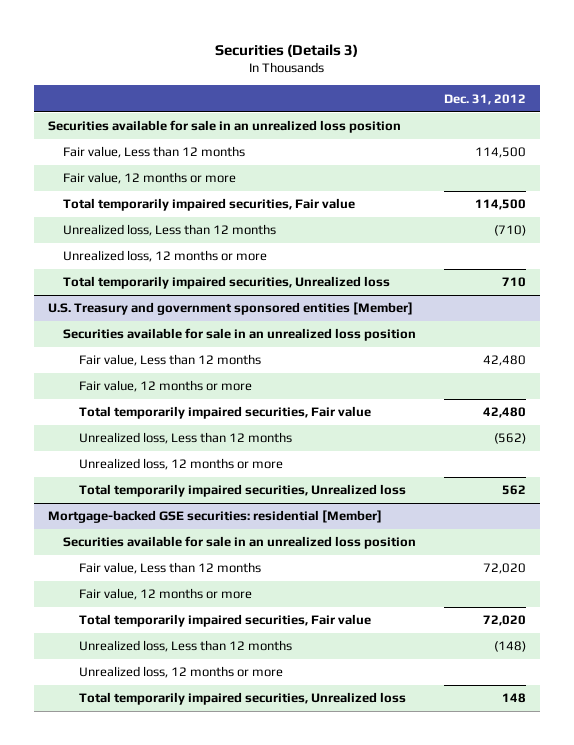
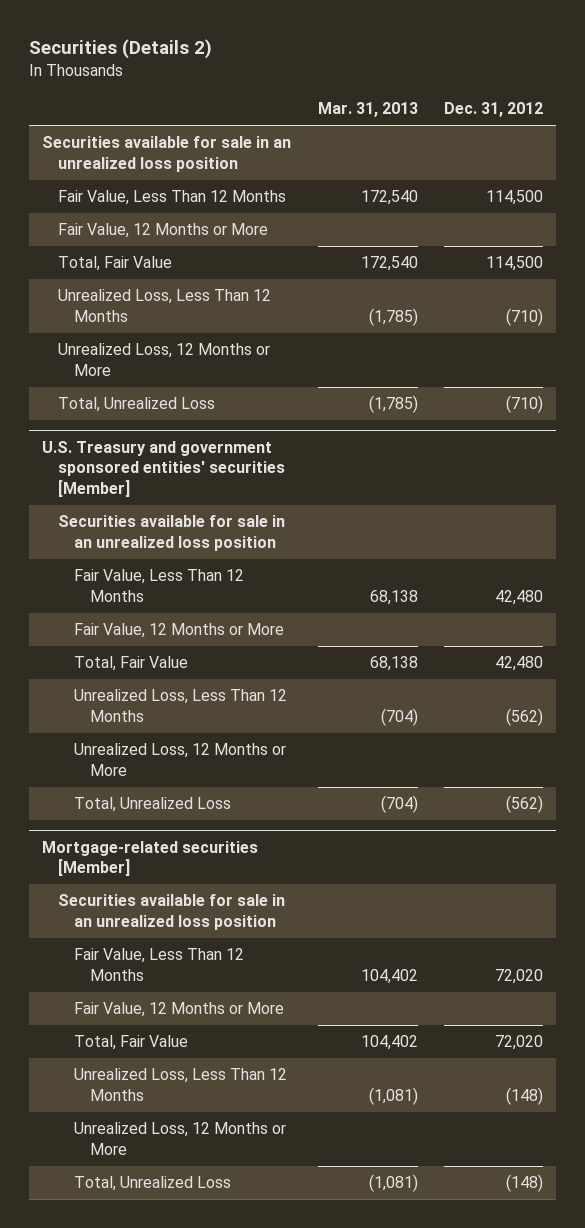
[214,43,358,57] Securities (Details 3) -> [29,39,213,60] Securities (Details 2)
none -> [317,102,418,118] Mar. 31, 2013
[63,146,246,159] Fair value, Less than 12 months -> [58,190,287,206] Fair Value, Less Than 12 Months
[63,172,237,185] Fair value, 12 months or more -> [58,223,269,239] Fair Value, 12 Months or More
[63,198,356,212] Total temporarily impaired securities, Fair value -> [58,256,173,272] Total, Fair Value
[63,224,277,237] Unrealized loss, Less than 12 months -> [58,289,272,323] Unrealized Loss, Less Than 12 Months
[63,250,268,263] Unrealized loss, 12 months or more -> [58,343,271,377] Unrealized Loss, 12 Months or More
[63,276,391,290] Total temporarily impaired securities, Unrealized loss -> [58,397,216,413] Total, Unrealized Loss
[501,277,526,288] 710 -> [505,395,543,414] (710)
[48,302,414,316] U.S. Treasury and government sponsored entities [Member] -> [42,440,286,498] U.S. Treasury and government sponsored entities' securities [Member]
[48,510,383,524] Mortgage-backed GSE securities: residential [Member] -> none
[78,354,261,367] Fair value, Less than 12 months -> [74,569,245,603] Fair Value, Less Than 12 Months
[78,380,252,393] Fair value, 12 months or more -> [74,623,285,639] Fair Value, 12 Months or More
[78,406,371,420] Total temporarily impaired securities, Fair value -> [74,656,189,672] Total, Fair Value
[78,432,292,445] Unrealized loss, Less than 12 months -> [74,689,288,723] Unrealized Loss, Less Than 12 Months
[78,458,283,471] Unrealized loss, 12 months or more -> [74,743,287,777] Unrealized Loss, 12 Months or More
[78,484,406,498] Total temporarily impaired securities, Unrealized loss -> [74,797,232,813] Total, Unrealized Loss
[501,485,526,496] 562 -> [505,795,543,814] (562)
none -> [42,840,259,877] Mortgage-related securities [Member]
[78,562,261,575] Fair value, Less than 12 months -> [74,948,245,982] Fair Value, Less Than 12 Months
[78,588,252,601] Fair value, 12 months or more -> [74,1002,285,1018] Fair Value, 12 Months or More
[78,614,371,628] Total temporarily impaired securities, Fair value -> [74,1035,189,1051] Total, Fair Value
[78,640,292,653] Unrealized loss, Less than 12 months -> [74,1068,288,1102] Unrealized Loss, Less Than 12 Months
[78,666,283,679] Unrealized loss, 12 months or more -> [74,1122,287,1156] Unrealized Loss, 12 Months or More
[78,692,406,706] Total temporarily impaired securities, Unrealized loss -> [74,1176,232,1192] Total, Unrealized Loss
[501,693,526,704] 148 -> [505,1174,543,1193] (148)

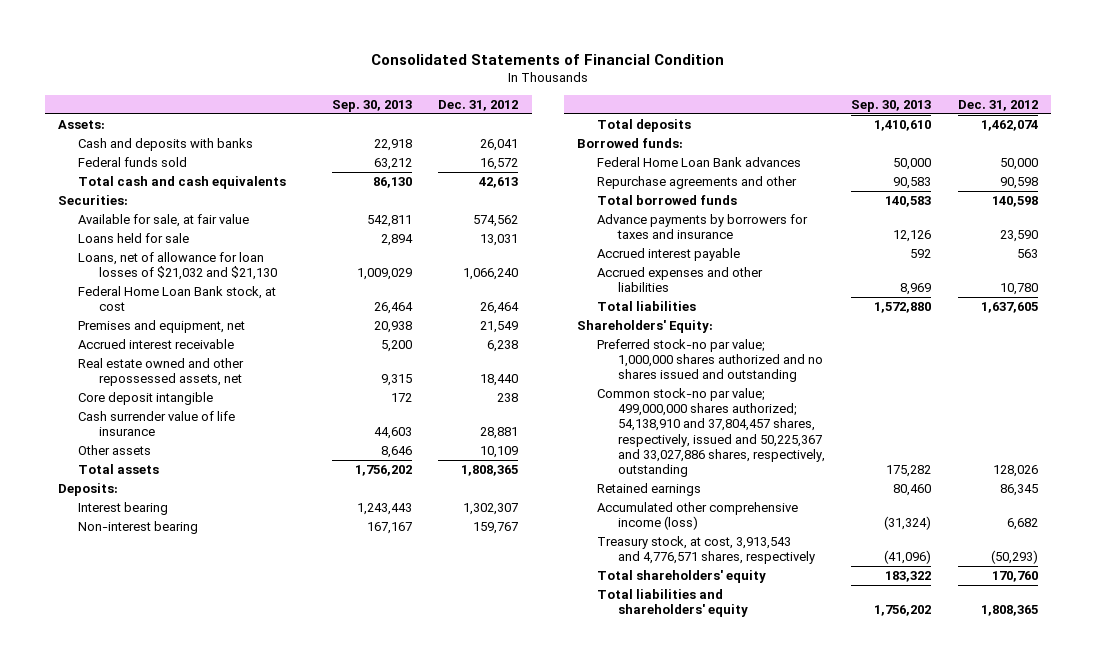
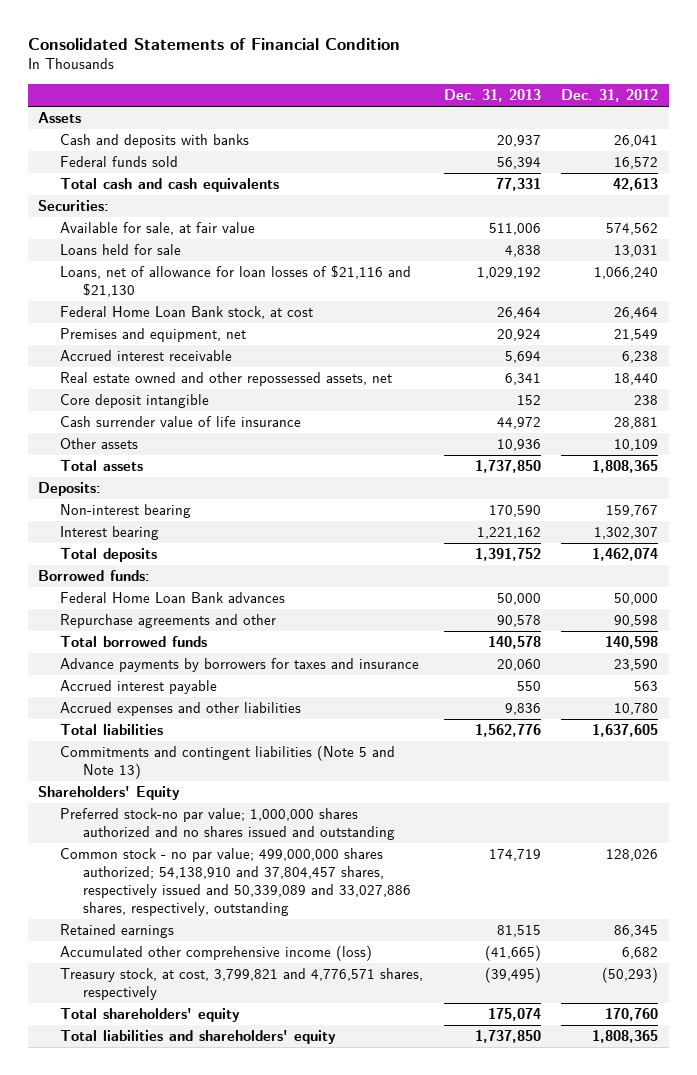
[331,99,412,112] Sep. 30, 2013 -> none
none -> [443,88,541,102] Dec. 31, 2013
[57,119,105,129] Assets: -> [38,112,82,124] Assets
[78,251,277,281] Loans, net of allowance for loan losses of $21,032 and $21,130 -> [60,265,412,298] Loans, net of allowance for loan losses of $21,116 and $21,130
[78,501,169,515] Interest bearing -> [60,526,160,541] Interest bearing
none -> [60,745,396,780] Commitments and contingent liabilities (Note 5 and Note 13)
[577,319,714,333] Shareholders' Equity: -> [38,786,181,801] Shareholders' Equity
[597,387,825,478] Common stock-no par value; 499,000,000 shares authorized; 54,138,910 and 37,804,457 shares, respectively, issued and 50,225,367 and 33,027,886 shares, respectively, outstanding -> [60,848,411,916] Common stock - no par value; 499,000,000 shares authorized; 54,138,910 and 37,804,457 shares, respectively issued and 50,339,089 and 33,027,886 shares, respectively, outstanding
[597,535,815,565] Treasury stock, at cost, 3,913,543 and 4,776,571 shares, respectively -> [60,968,424,1001] Treasury stock, at cost, 3,799,821 and 4,776,571 shares, respectively

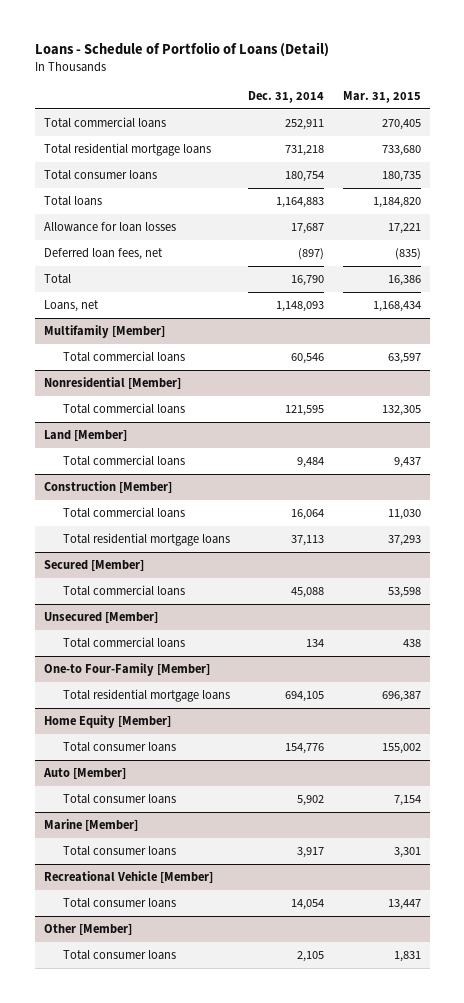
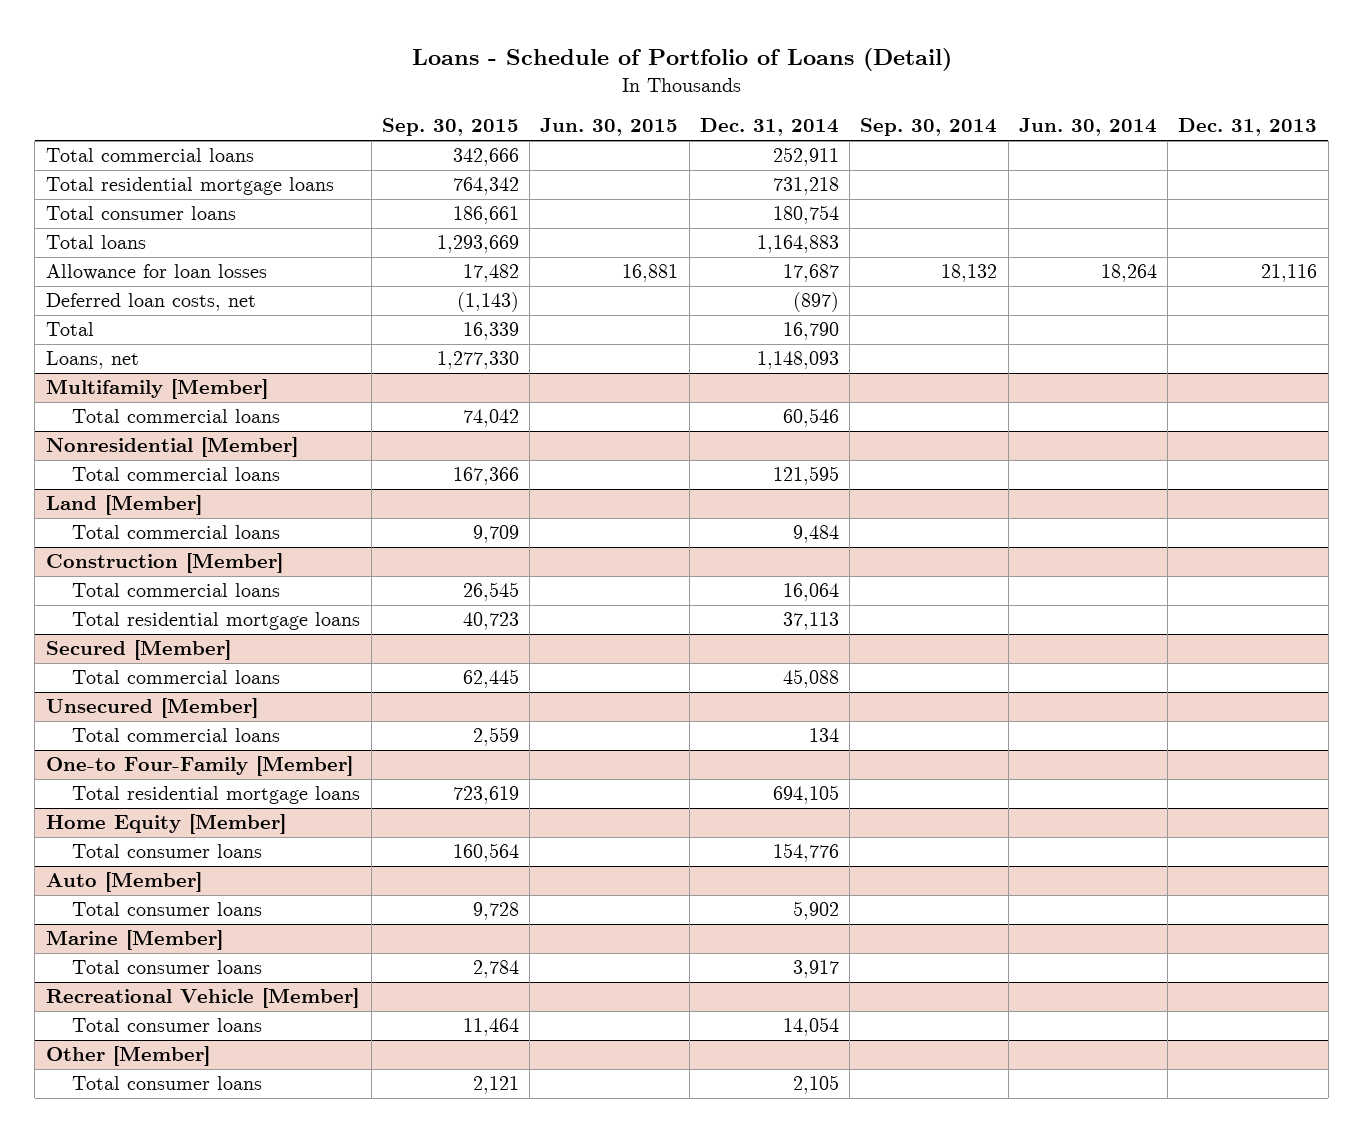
[342,91,421,104] Mar. 31, 2015 -> none
none -> [381,118,519,137] Sep. 30, 2015
none -> [540,118,679,137] Jun. 30, 2015
none -> [860,118,998,137] Sep. 30, 2014
none -> [1018,118,1157,137] Jun. 30, 2014
none -> [1178,118,1318,137] Dec. 31, 2013
[43,247,163,260] Deferred loan fees, net -> [45,293,256,312] Deferred loan costs, net

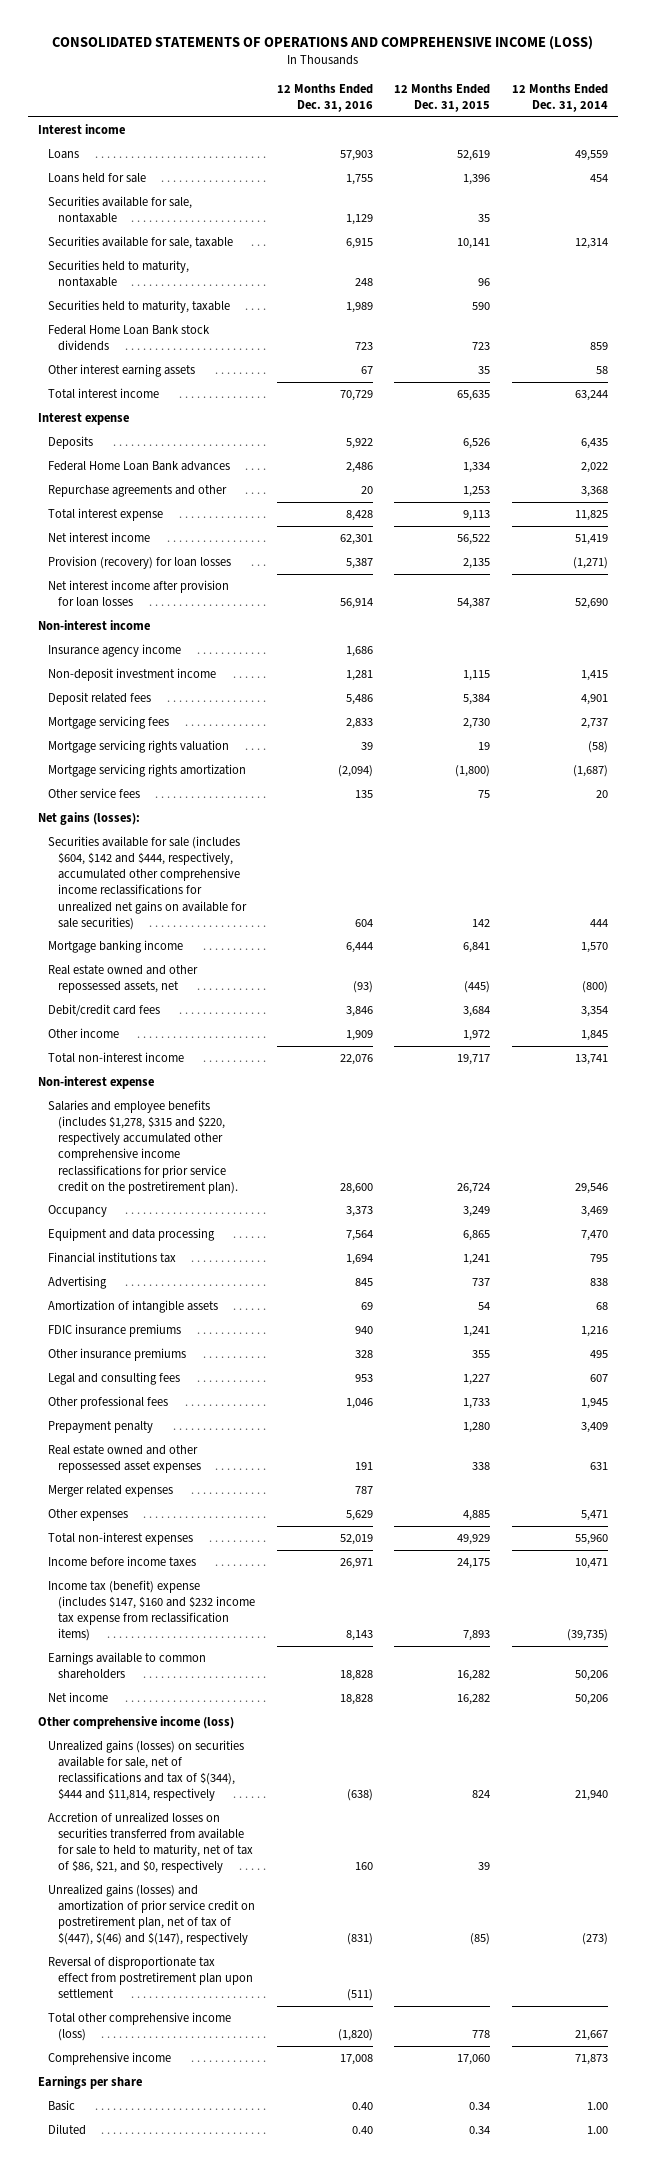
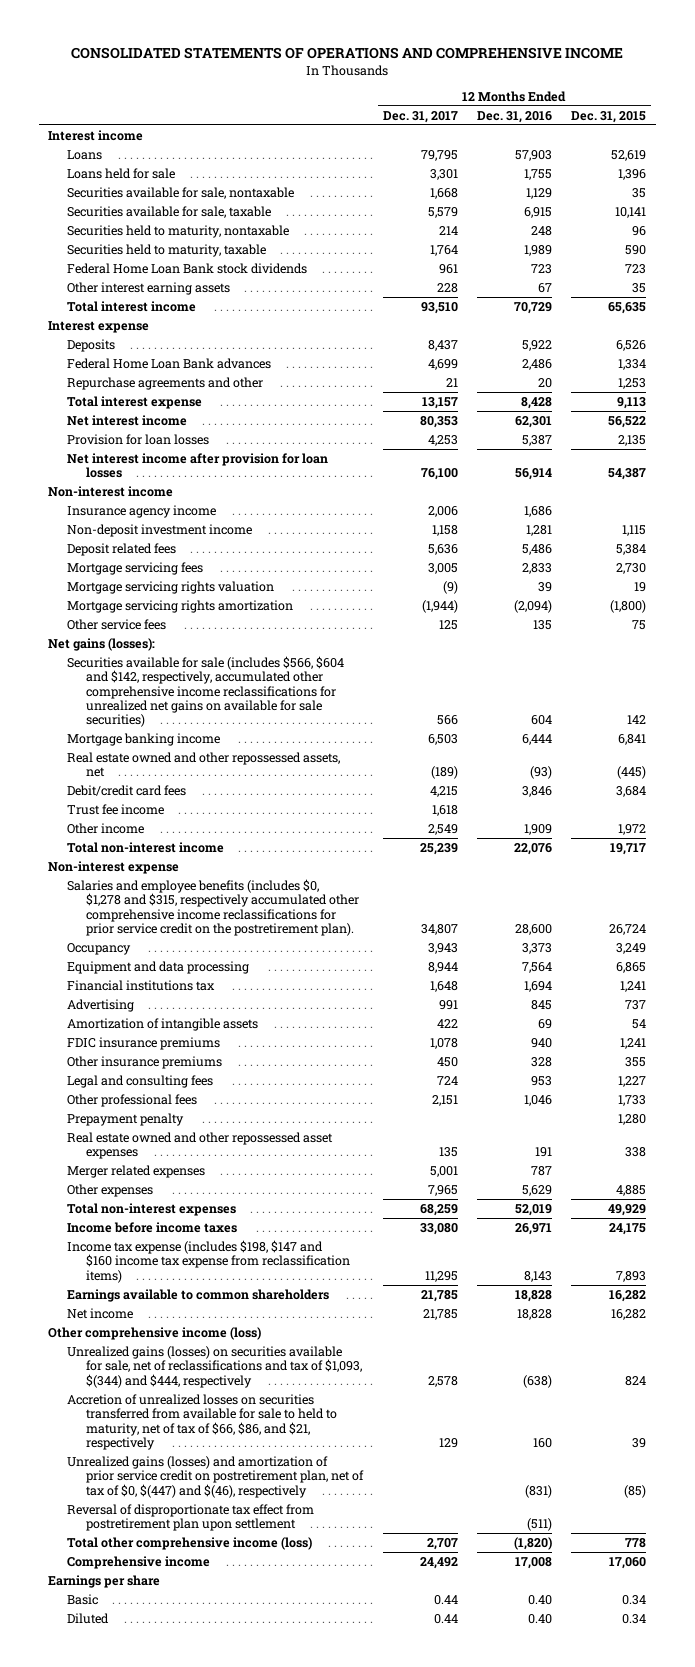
[51,36,593,51] CONSOLIDATED STATEMENTS OF OPERATIONS AND COMPREHENSIVE INCOME (LOSS) -> [71,46,624,59] CONSOLIDATED STATEMENTS OF OPERATIONS AND COMPREHENSIVE INCOME
[511,83,608,113] 12 Months Ended Dec. 31, 2014 -> none
none -> [382,110,458,123] Dec. 31, 2017
[48,555,232,569] Provision (recovery) for loan losses -> [67,433,210,445] Provision for loan losses
[48,835,248,930] Securities available for sale (includes $604, $142 and $444, respectively, accumulated other comprehensive income reclassifications for unrealized net gains on available for sale securities) -> [67,655,345,728] Securities available for sale (includes $566, $604 and $142, respectively, accumulated other comprehensive income reclassifications for unrealized net gains on available for sale securities)
none -> [67,803,165,815] Trust fee income
[48,1099,239,1194] Salaries and employee benefits (includes $1,278, $315 and $220, respectively accumulated other comprehensive income reclassifications for prior service credit on the postretirement plan). -> [67,878,360,936] Salaries and employee benefits (includes $0, $1,278 and $315, respectively accumulated other comprehensive income reclassifications for prior service credit on the postretirement plan).
[48,1579,256,1642] Income tax (benefit) expense (includes $147, $160 and $232 income tax expense from reclassification items) -> [67,1239,351,1283] Income tax expense (includes $198, $147 and $160 income tax expense from reclassification items)
[48,1739,245,1802] Unrealized gains (losses) on securities available for sale, net of reclassifications and tax of $(344), $444 and $11,814, respectively -> [67,1345,363,1388] Unrealized gains (losses) on securities available for sale, net of reclassifications and tax of $1,093, $(344) and $444, respectively
[48,1811,254,1874] Accretion of unrealized losses on securities transferred from available for sale to held to maturity, net of tax of $86, $21, and $0, respectively -> [67,1393,338,1450] Accretion of unrealized losses on securities transferred from available for sale to held to maturity, net of tax of $66, $86, and $21, respectively
[48,1883,256,1946] Unrealized gains (losses) and amortization of prior service credit on postretirement plan, net of tax of $(447), $(46) and $(147), respectively -> [67,1455,365,1498] Unrealized gains (losses) and amortization of prior service credit on postretirement plan, net of tax of $0, $(447) and $(46), respectively

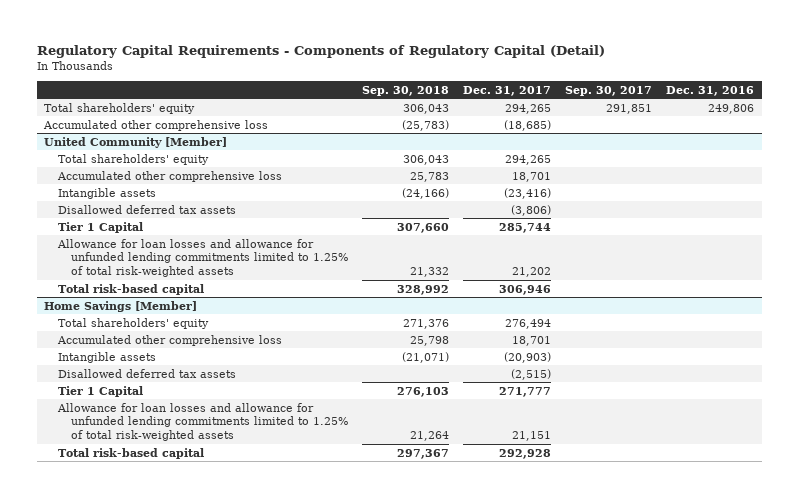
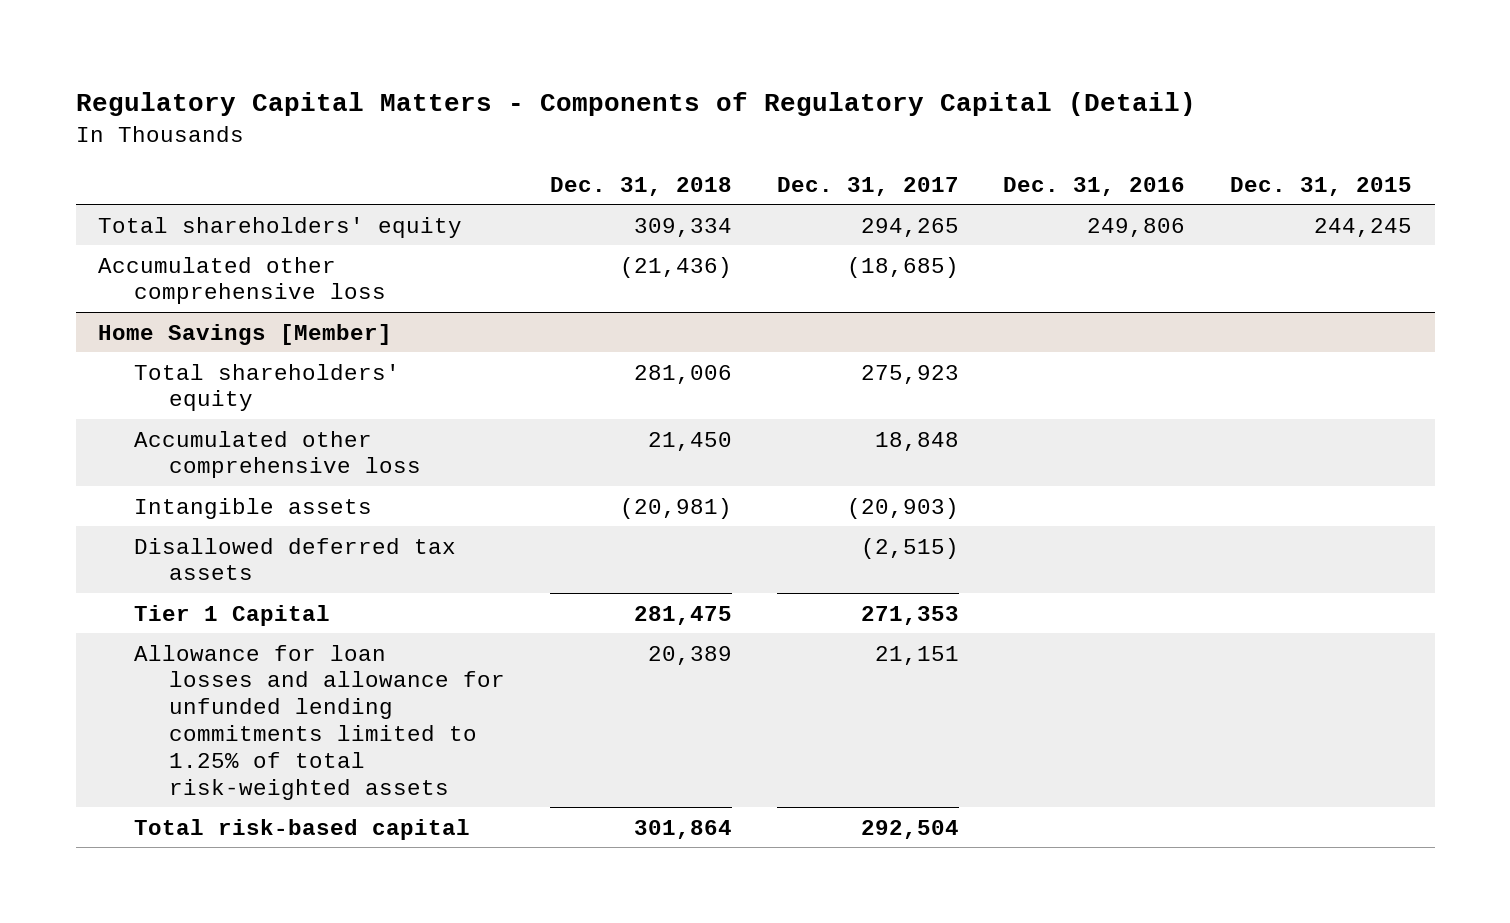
[37,44,606,58] Regulatory Capital Requirements - Components of Regulatory Capital (Detail) -> [75,91,1196,116] Regulatory Capital Matters - Components of Regulatory Capital (Detail)
[362,85,450,96] Sep. 30, 2018 -> none
[565,85,653,96] Sep. 30, 2017 -> none
none -> [549,176,732,196] Dec. 31, 2018
none -> [1230,176,1413,196] Dec. 31, 2015
[44,136,228,148] United Community [Member] -> none
[57,153,209,165] Total shareholders' equity -> none
[56,170,282,182] Accumulated other comprehensive loss -> none
[57,187,156,199] Intangible assets -> none
[57,204,236,214] Disallowed deferred tax assets -> none
[57,221,143,233] Tier 1 Capital -> none
[56,238,349,278] Allowance for loan losses and allowance for unfunded lending commitments limited to 1.25% of total risk-weighted assets -> none
[57,283,204,295] Total risk-based capital -> none
[505,318,552,329] 276,494 -> [860,364,959,384] 275,923
[512,335,552,346] 18,701 -> [874,431,959,451] 18,848
[499,386,552,397] 271,777 -> [860,605,959,625] 271,353
[499,448,552,459] 292,928 -> [860,819,959,839] 292,504

